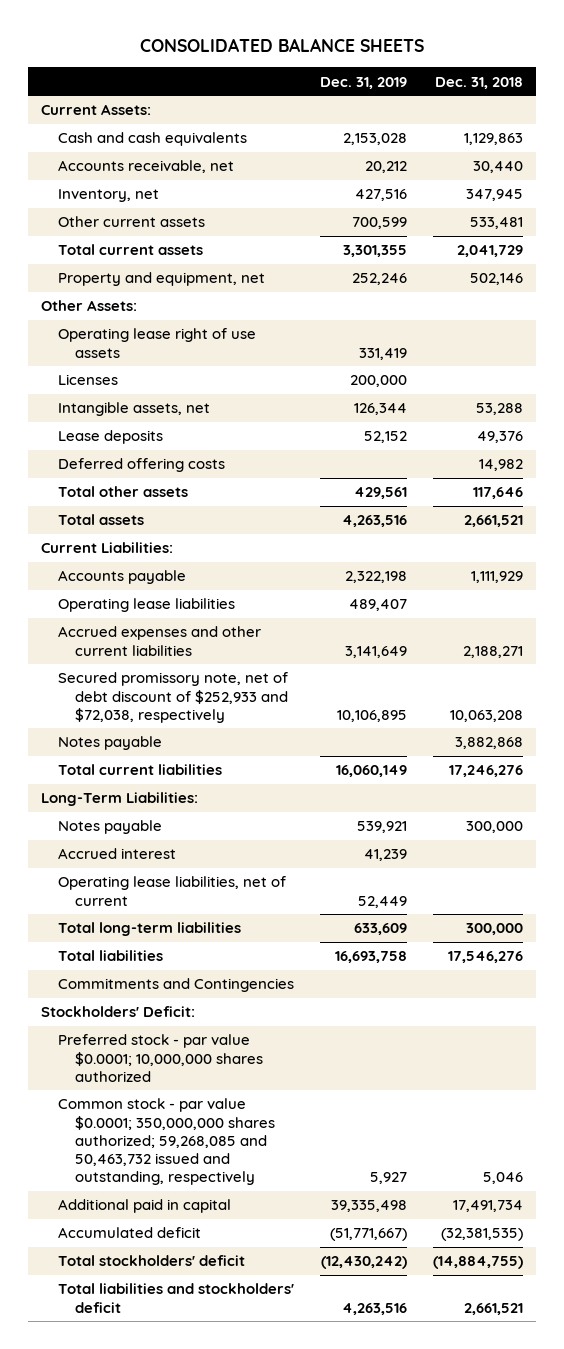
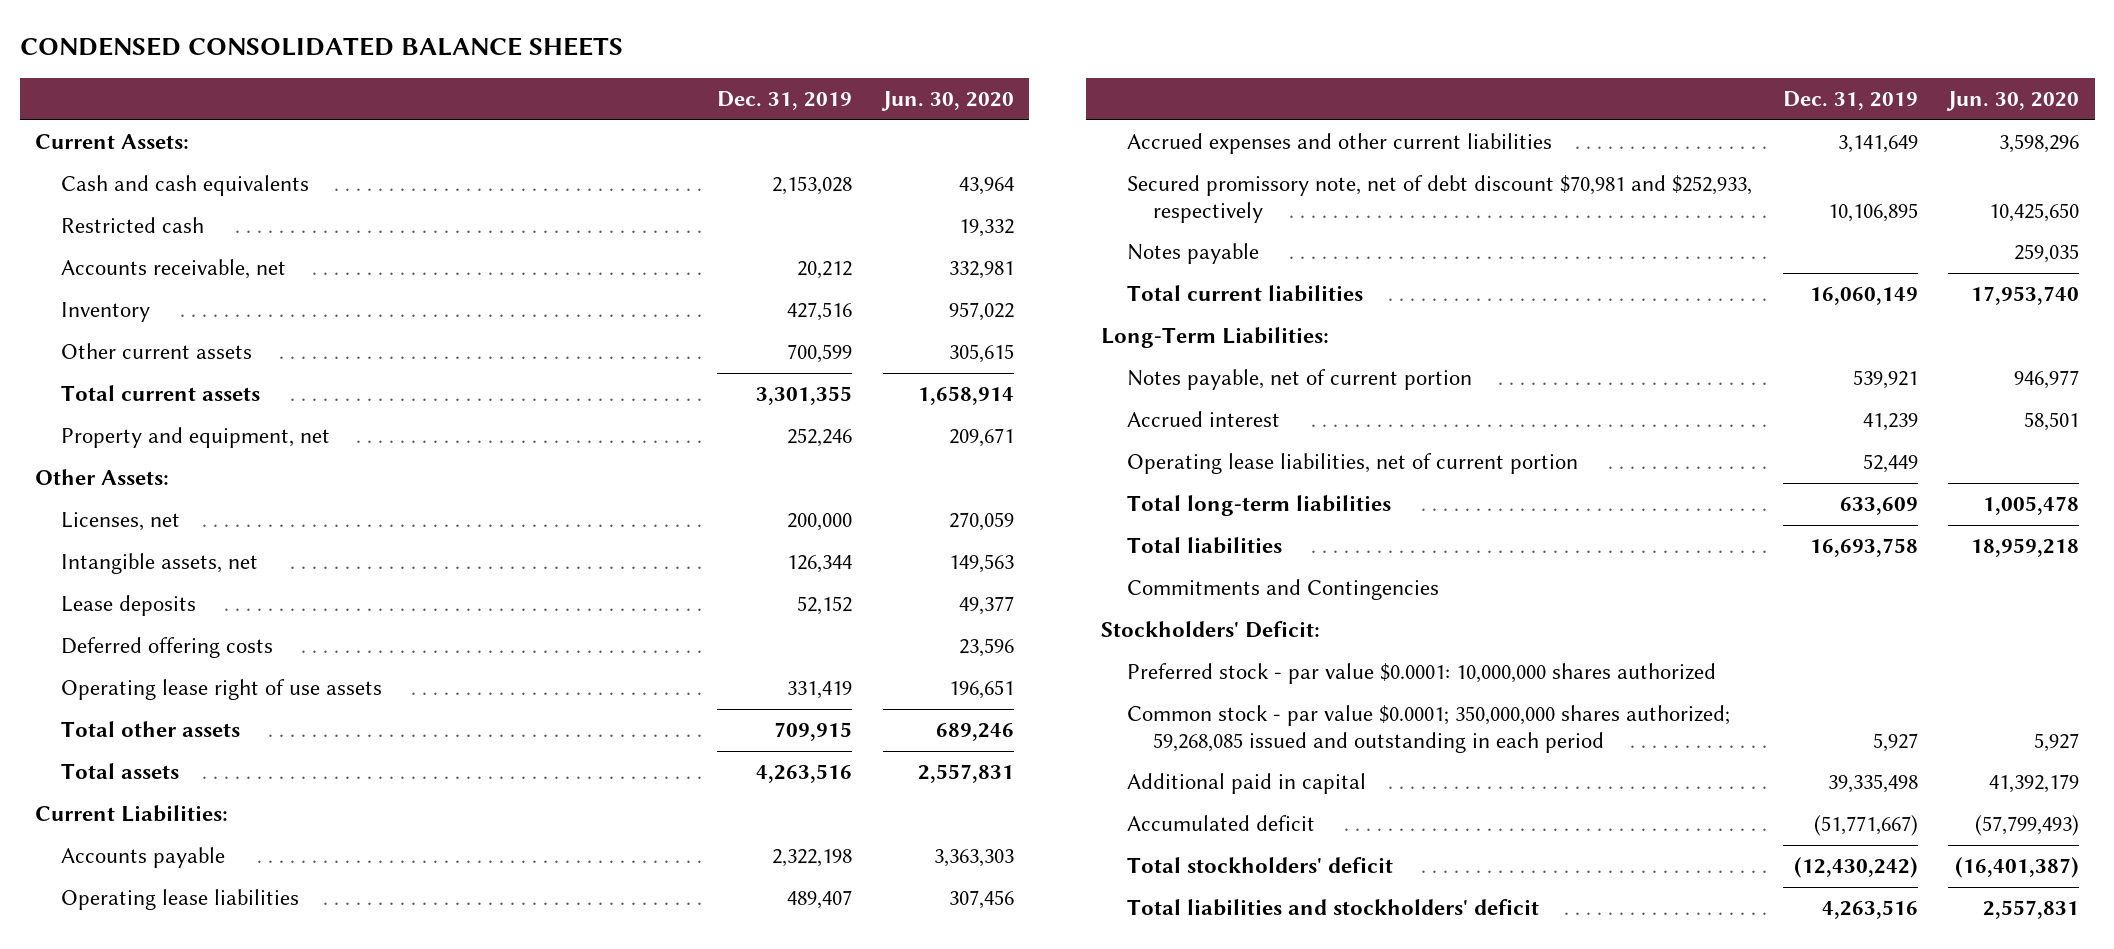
[140,38,425,53] CONSOLIDATED BALANCE SHEETS -> [19,37,623,57] CONDENSED CONSOLIDATED BALANCE SHEETS
[434,76,523,89] Dec. 31, 2018 -> none
none -> [880,91,1014,112] Jun. 30, 2020
none -> [61,217,205,234] Restricted cash
[57,189,159,203] Inventory, net -> [61,302,151,323] Inventory
[57,374,118,386] Licenses -> [61,512,181,532] Licenses, net
[57,328,256,358] Operating lease right of use assets -> [61,679,383,701] Operating lease right of use assets
[353,487,407,500] 429,561 -> [773,722,852,742] 709,915
[57,672,288,723] Secured promissory note, net of debt discount of $252,933 and $72,038, respectively -> [1127,175,1753,223] Secured promissory note, net of debt discount $70,981 and $252,933, respectively
[57,820,162,835] Notes payable -> [1127,369,1473,391] Notes payable, net of current portion
[57,876,286,906] Operating lease liabilities, net of current -> [1127,453,1579,475] Operating lease liabilities, net of current portion
[57,1034,263,1082] Preferred stock - par value $0.0001; 10,000,000 shares authorized -> [1127,663,1717,685] Preferred stock - par value $0.0001: 10,000,000 shares authorized
[57,1098,275,1186] Common stock - par value $0.0001; 350,000,000 shares authorized; 59,268,085 and 50,463,732 issued and outstanding, respectively -> [1127,705,1731,753] Common stock - par value $0.0001; 350,000,000 shares authorized; 59,268,085 issued and outstanding in each period

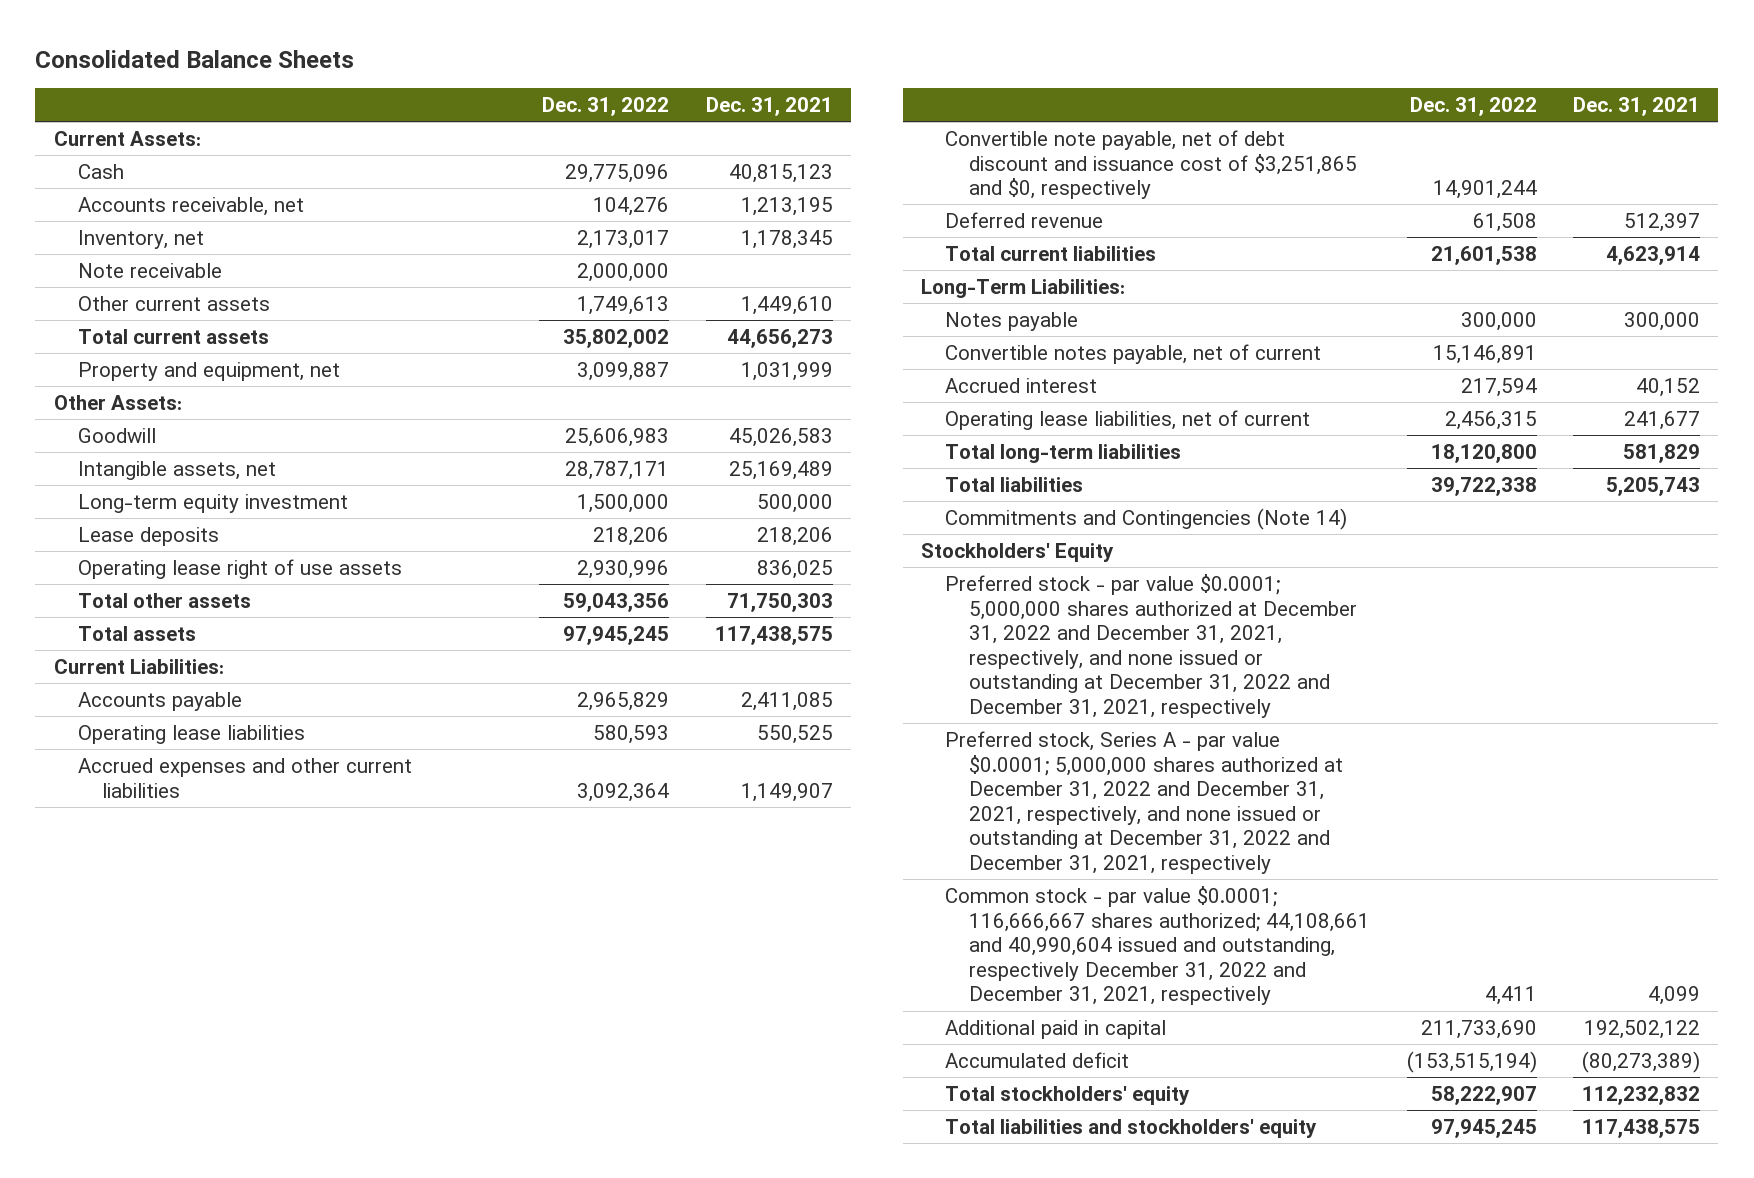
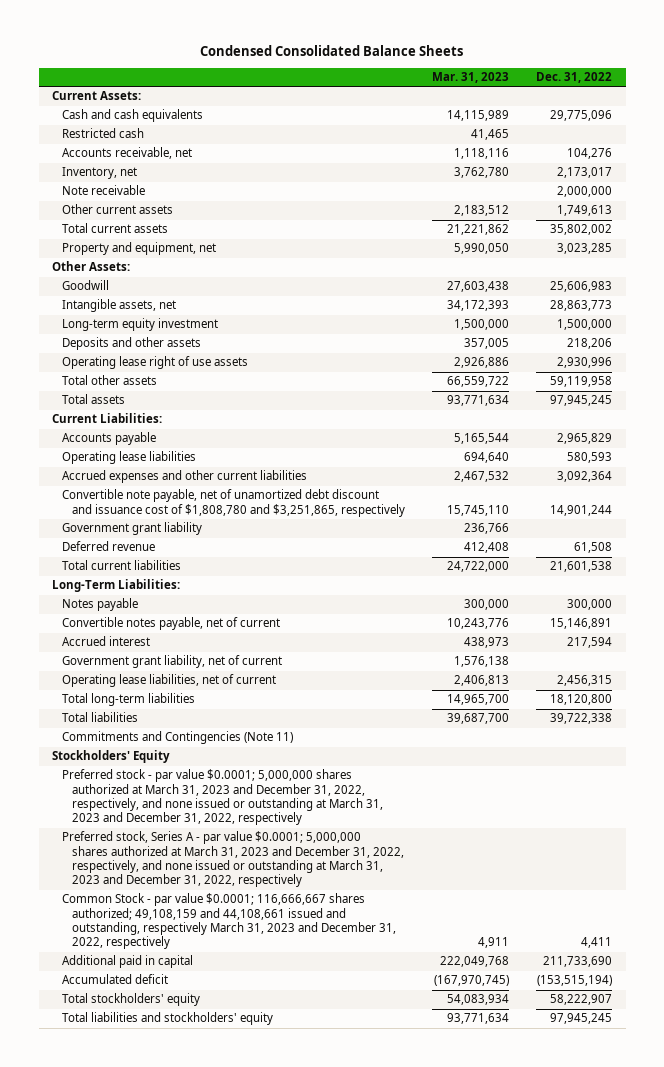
[35,49,355,68] Consolidated Balance Sheets -> [200,45,464,57] Condensed Consolidated Balance Sheets
[705,97,833,117] Dec. 31, 2021 -> none
none -> [432,71,510,83] Mar. 31, 2023
[77,163,124,179] Cash -> [62,109,204,123] Cash and cash equivalents
none -> [62,128,145,139] Restricted cash
[577,361,670,381] 3,099,887 -> [557,243,613,255] 3,023,285
[565,460,670,480] 28,787,171 -> [550,300,613,312] 28,863,773
[77,526,219,546] Lease deposits -> [62,337,202,351] Deposits and other assets
[563,592,670,612] 59,043,356 -> [550,376,613,388] 59,119,958
[944,129,1358,200] Convertible note payable, net of debt discount and issuance cost of $3,251,865 and $0, respectively -> [62,489,406,517] Convertible note payable, net of unamortized debt discount and issuance cost of $1,808,780 and $3,251,865, respectively
none -> [62,522,203,536] Government grant liability
none -> [62,655,283,669] Government grant liability, net of current
[944,507,1347,530] Commitments and Contingencies (Note 14) -> [62,731,294,745] Commitments and Contingencies (Note 11)
[944,573,1358,718] Preferred stock - par value $0.0001; 5,000,000 shares authorized at December 31, 2022 and December 31, 2021, respectively, and none issued or outstanding at December 31, 2022 and December 31, 2021, respectively -> [62,769,384,826] Preferred stock - par value $0.0001; 5,000,000 shares authorized at March 31, 2023 and December 31, 2022, respectively, and none issued or outstanding at March 31, 2023 and December 31, 2022, respectively
[944,730,1344,874] Preferred stock, Series A - par value $0.0001; 5,000,000 shares authorized at December 31, 2022 and December 31, 2021, respectively, and none issued or outstanding at December 31, 2022 and December 31, 2021, respectively -> [62,831,405,888] Preferred stock, Series A - par value $0.0001; 5,000,000 shares authorized at March 31, 2023 and December 31, 2022, respectively, and none issued or outstanding at March 31, 2023 and December 31, 2022, respectively
[944,885,1371,1006] Common stock - par value $0.0001; 116,666,667 shares authorized; 44,108,661 and 40,990,604 issued and outstanding, respectively December 31, 2022 and December 31, 2021, respectively -> [62,893,397,950] Common Stock - par value $0.0001; 116,666,667 shares authorized; 49,108,159 and 44,108,661 issued and outstanding, respectively March 31, 2023 and December 31, 2022, respectively

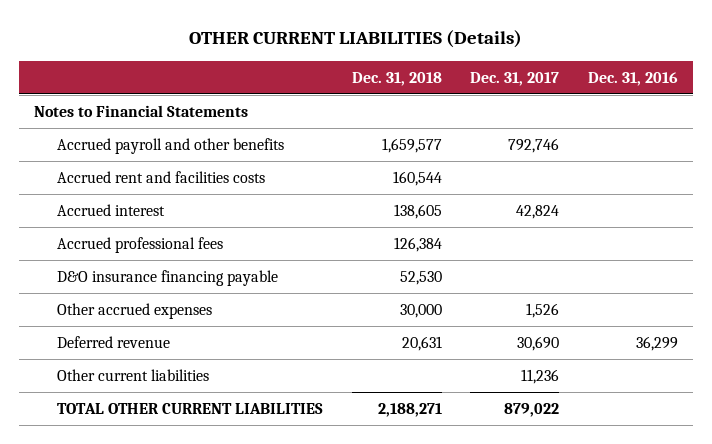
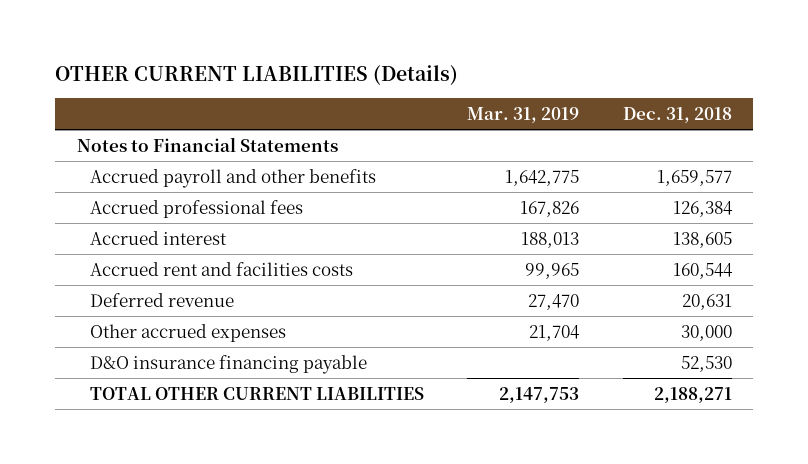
[470,71,560,86] Dec. 31, 2017 -> none
[588,71,679,86] Dec. 31, 2016 -> none
none -> [467,107,580,124] Mar. 31, 2019
[56,204,165,217] Accrued interest -> [90,230,228,245] Accrued interest
[56,171,265,184] Accrued rent and facilities costs -> [90,261,354,276] Accrued rent and facilities costs
[56,369,209,382] Other current liabilities -> none
[56,303,212,320] Other accrued expenses -> [90,323,287,342] Other accrued expenses
[56,270,278,287] D&O insurance financing payable -> [90,354,368,374] D&O insurance financing payable

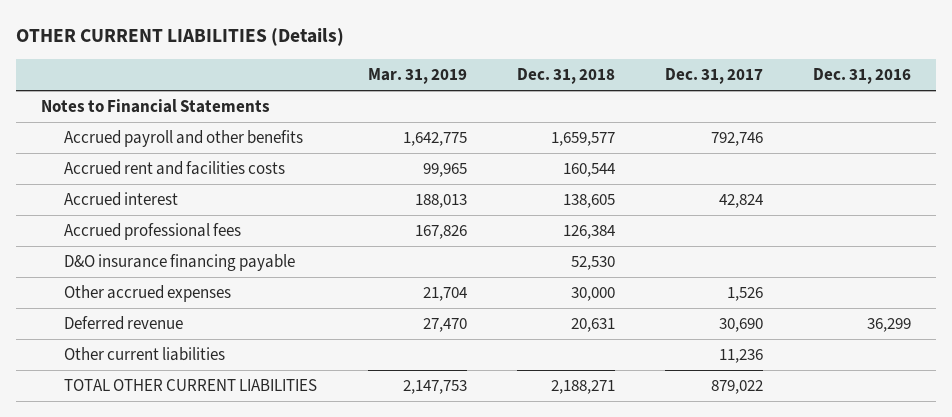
none -> [665,68,764,85] Dec. 31, 2017
none -> [813,68,912,85] Dec. 31, 2016
[90,230,228,245] Accrued interest -> [64,192,179,207] Accrued interest
[90,199,304,218] Accrued professional fees -> [64,223,242,241] Accrued professional fees
[90,323,287,342] Other accrued expenses -> [64,285,232,303] Other accrued expenses
[90,292,235,307] Deferred revenue -> [64,316,184,331] Deferred revenue
none -> [64,347,226,362] Other current liabilities

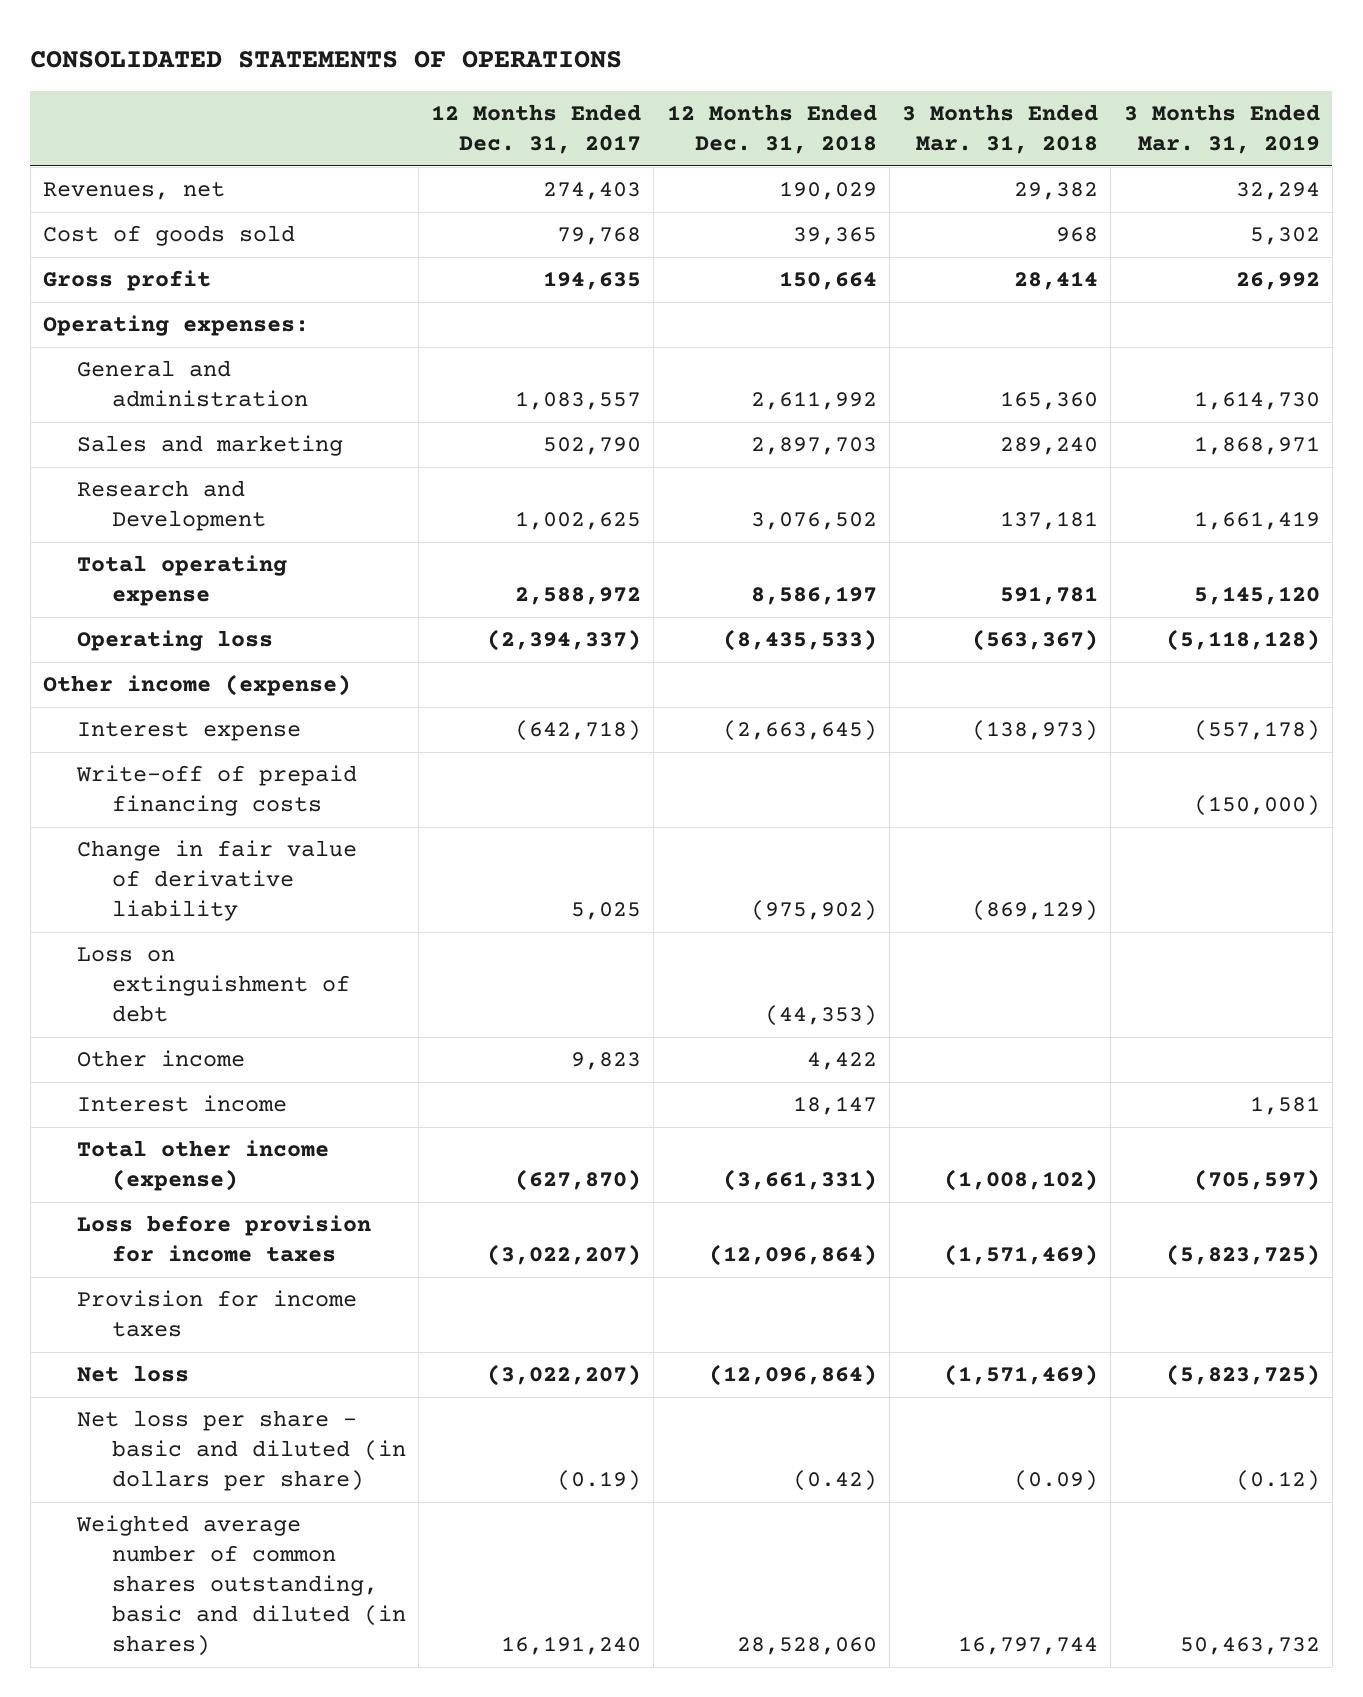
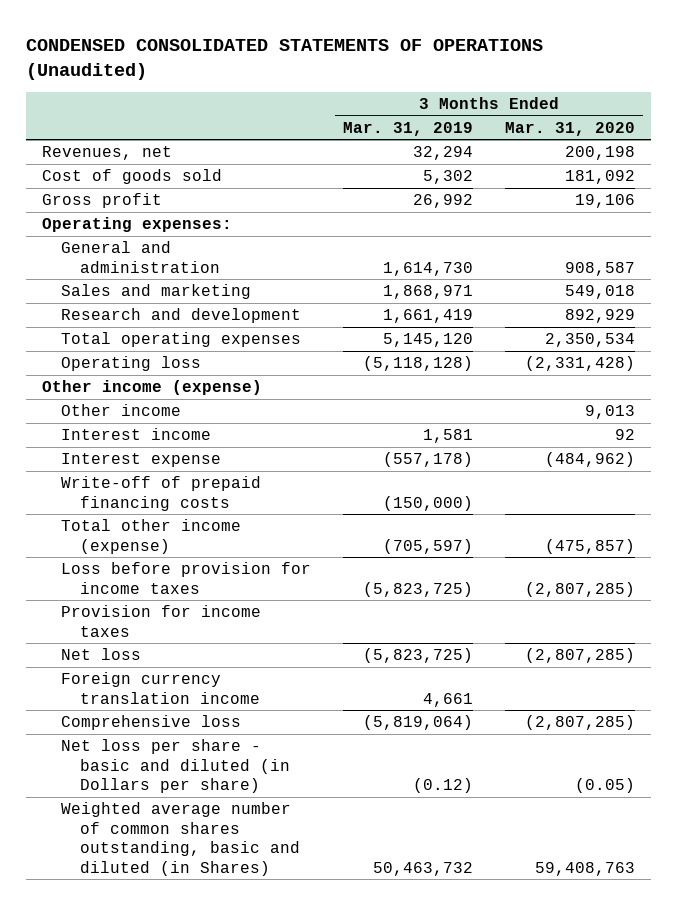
[30,51,623,69] CONSOLIDATED STATEMENTS OF OPERATIONS -> [25,38,543,80] CONDENSED CONSOLIDATED STATEMENTS OF OPERATIONS (Unaudited)
[431,104,642,154] 12 Months Ended Dec. 31, 2017 -> none
[666,104,877,154] 12 Months Ended Dec. 31, 2018 -> none
[902,104,1099,154] 3 Months Ended Mar. 31, 2018 -> none
none -> [505,121,636,136] Mar. 31, 2020
[77,480,266,532] Research and Development -> [61,308,302,324] Research and development
[77,555,288,607] Total operating expense -> [61,332,302,348] Total operating expenses
[77,840,358,922] Change in fair value of derivative liability -> none
[77,947,350,1023] Loss on extinguishment of debt -> none
[77,722,302,742] Interest expense -> [61,453,222,468] Interest expense
[76,765,358,817] Write-off of prepaid financing costs -> [61,476,262,511] Write-off of prepaid financing costs
none -> [61,672,261,704] Foreign currency translation income
none -> [61,715,242,731] Comprehensive loss
[77,1410,406,1492] Net loss per share - basic and diluted (in dollars per share) -> [61,739,291,794] Net loss per share - basic and diluted (in Dollars per share)
[76,1515,406,1656] Weighted average number of common shares outstanding, basic and diluted (in shares) -> [61,802,301,876] Weighted average number of common shares outstanding, basic and diluted (in Shares)

